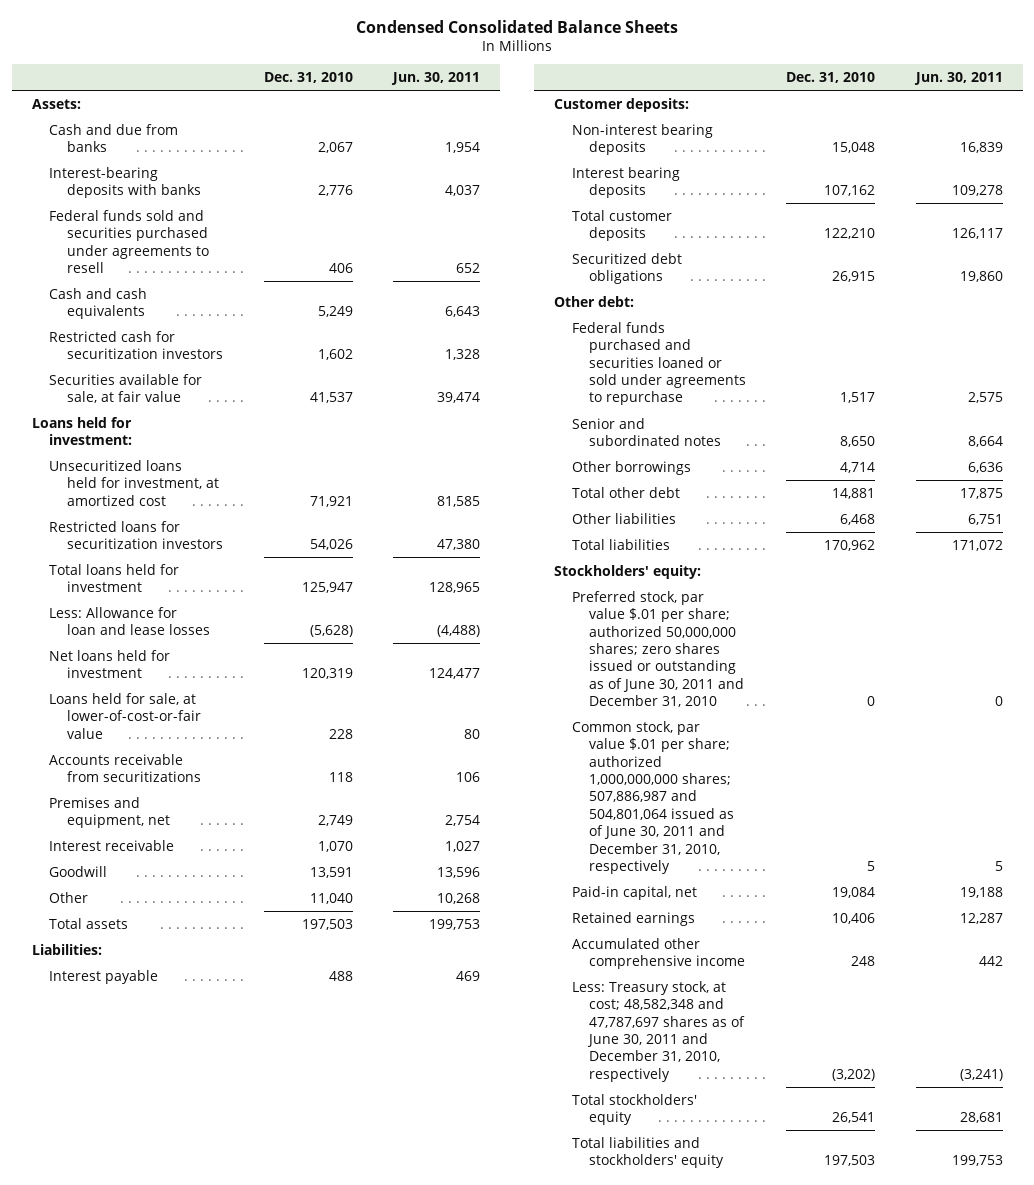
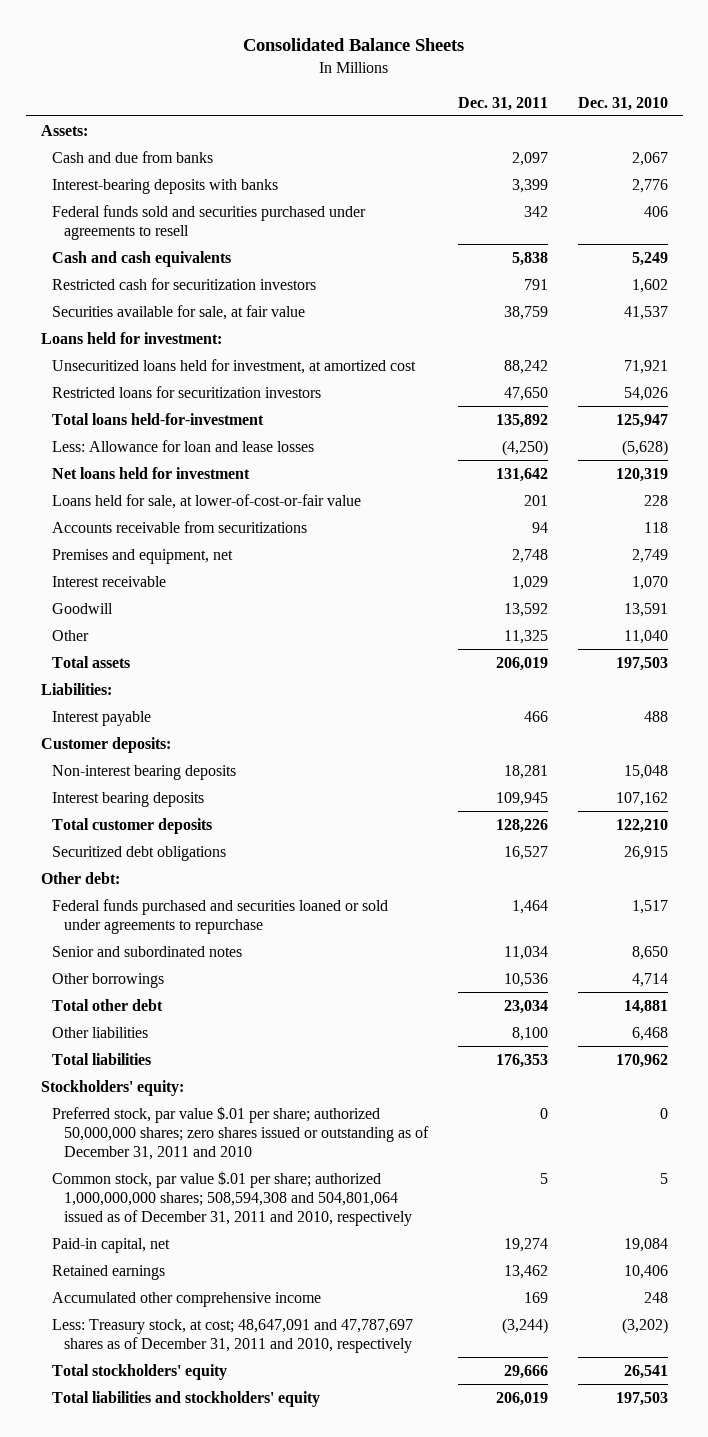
[356,19,679,33] Condensed Consolidated Balance Sheets -> [243,37,465,51] Consolidated Balance Sheets
[391,72,481,86] Jun. 30, 2011 -> none
none -> [457,96,548,111] Dec. 31, 2011
[49,563,180,593] Total loans held for investment -> [52,412,265,425] Total loans held-for-investment
[571,590,745,708] Preferred stock, par value $.01 per share; authorized 50,000,000 shares; zero shares issued or outstanding as of June 30, 2011 and December 31, 2010 -> [52,1105,429,1160] Preferred stock, par value $.01 per share; authorized 50,000,000 shares; zero shares issued or outstanding as of December 31, 2011 and 2010
[571,720,735,875] Common stock, par value $.01 per share; authorized 1,000,000,000 shares; 507,886,987 and 504,801,064 issued as of June 30, 2011 and December 31, 2010, respectively -> [52,1170,412,1226] Common stock, par value $.01 per share; authorized 1,000,000,000 shares; 508,594,308 and 504,801,064 issued as of December 31, 2011 and 2010, respectively
[571,980,746,1082] Less: Treasury stock, at cost; 48,582,348 and 47,787,697 shares as of June 30, 2011 and December 31, 2010, respectively -> [52,1318,414,1353] Less: Treasury stock, at cost; 48,647,091 and 47,787,697 shares as of December 31, 2011 and 2010, respectively

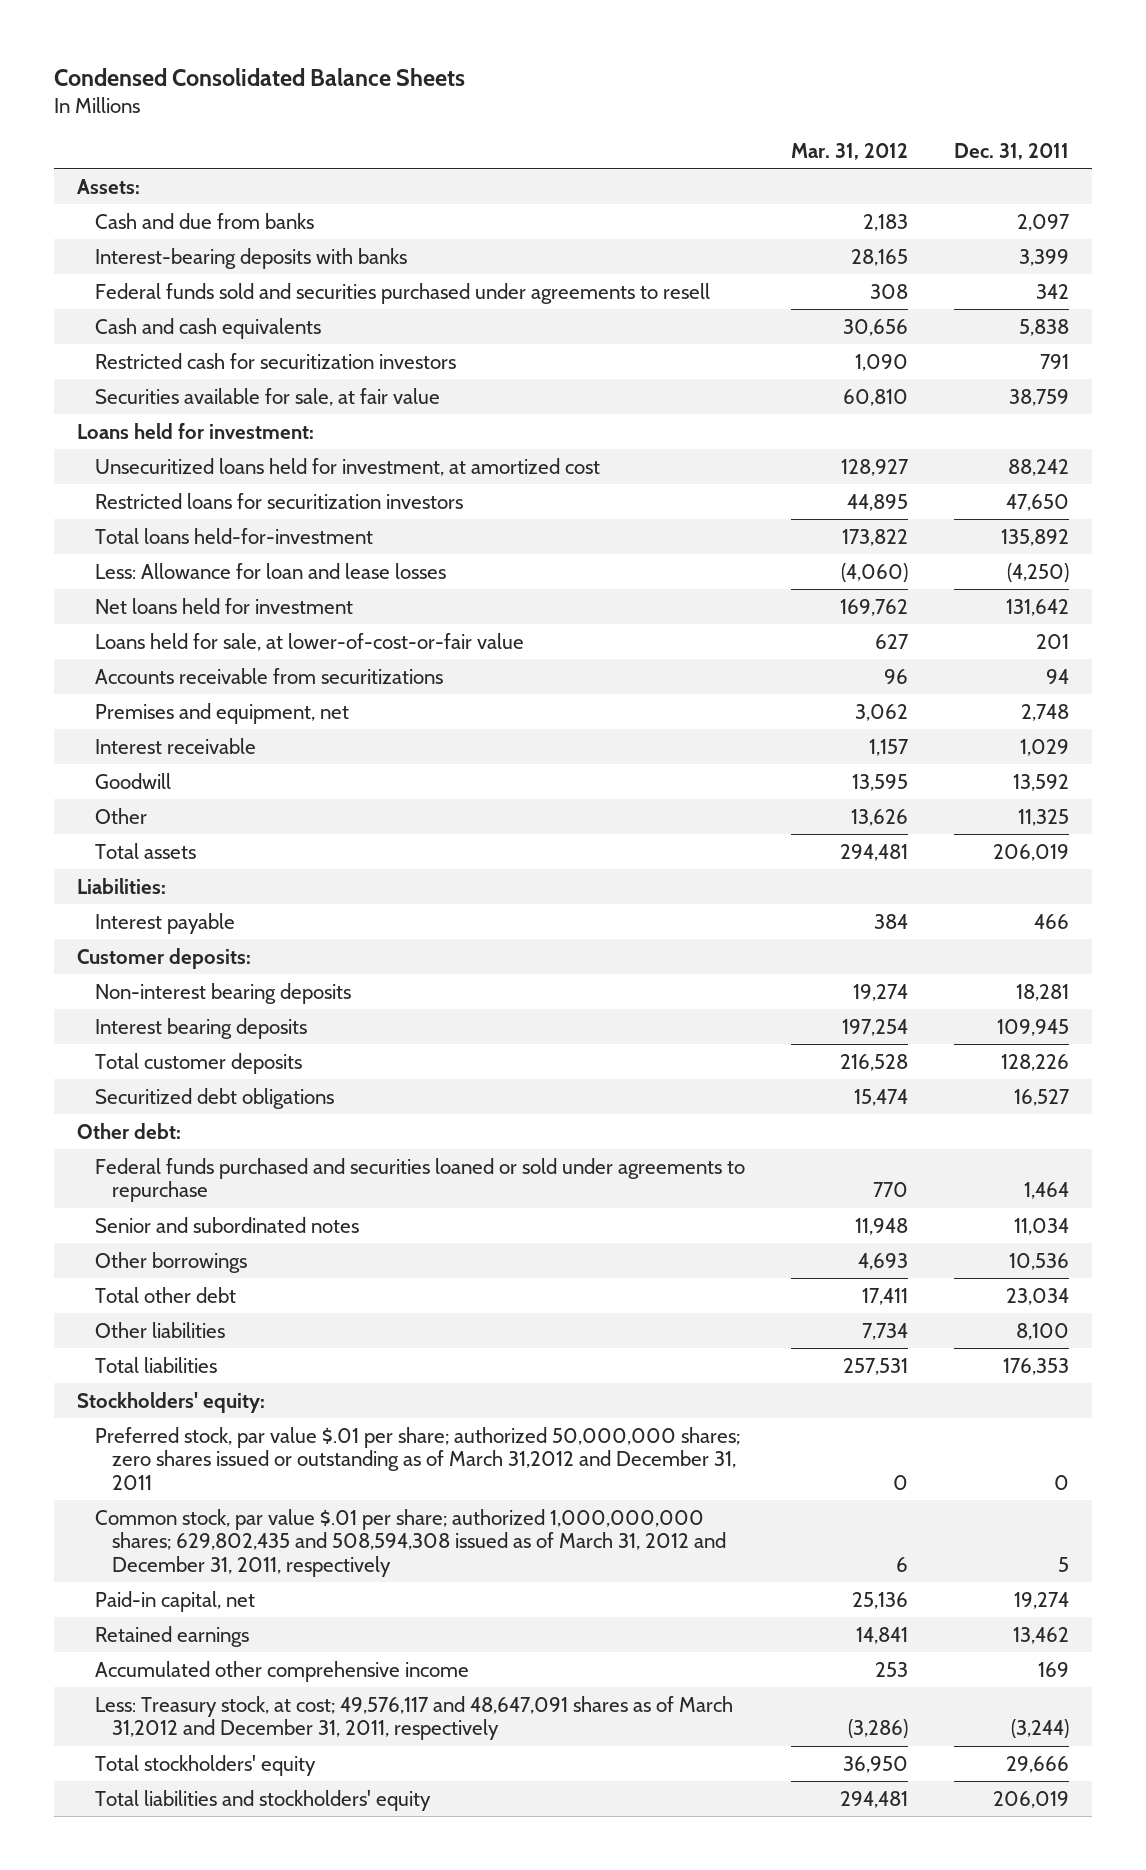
[243,37,465,51] Consolidated Balance Sheets -> [54,67,466,86] Condensed Consolidated Balance Sheets
[577,96,668,111] Dec. 31, 2010 -> none
none -> [790,143,908,161] Mar. 31, 2012
[52,1105,429,1160] Preferred stock, par value $.01 per share; authorized 50,000,000 shares; zero shares issued or outstanding as of December 31, 2011 and 2010 -> [94,1426,740,1490] Preferred stock, par value $.01 per share; authorized 50,000,000 shares; zero shares issued or outstanding as of March 31,2012 and December 31, 2011
[52,1170,412,1226] Common stock, par value $.01 per share; authorized 1,000,000,000 shares; 508,594,308 and 504,801,064 issued as of December 31, 2011 and 2010, respectively -> [94,1508,727,1577] Common stock, par value $.01 per share; authorized 1,000,000,000 shares; 629,802,435 and 508,594,308 issued as of March 31, 2012 and December 31, 2011, respectively
[52,1318,414,1353] Less: Treasury stock, at cost; 48,647,091 and 47,787,697 shares as of December 31, 2011 and 2010, respectively -> [94,1695,733,1741] Less: Treasury stock, at cost; 49,576,117 and 48,647,091 shares as of March 31,2012 and December 31, 2011, respectively

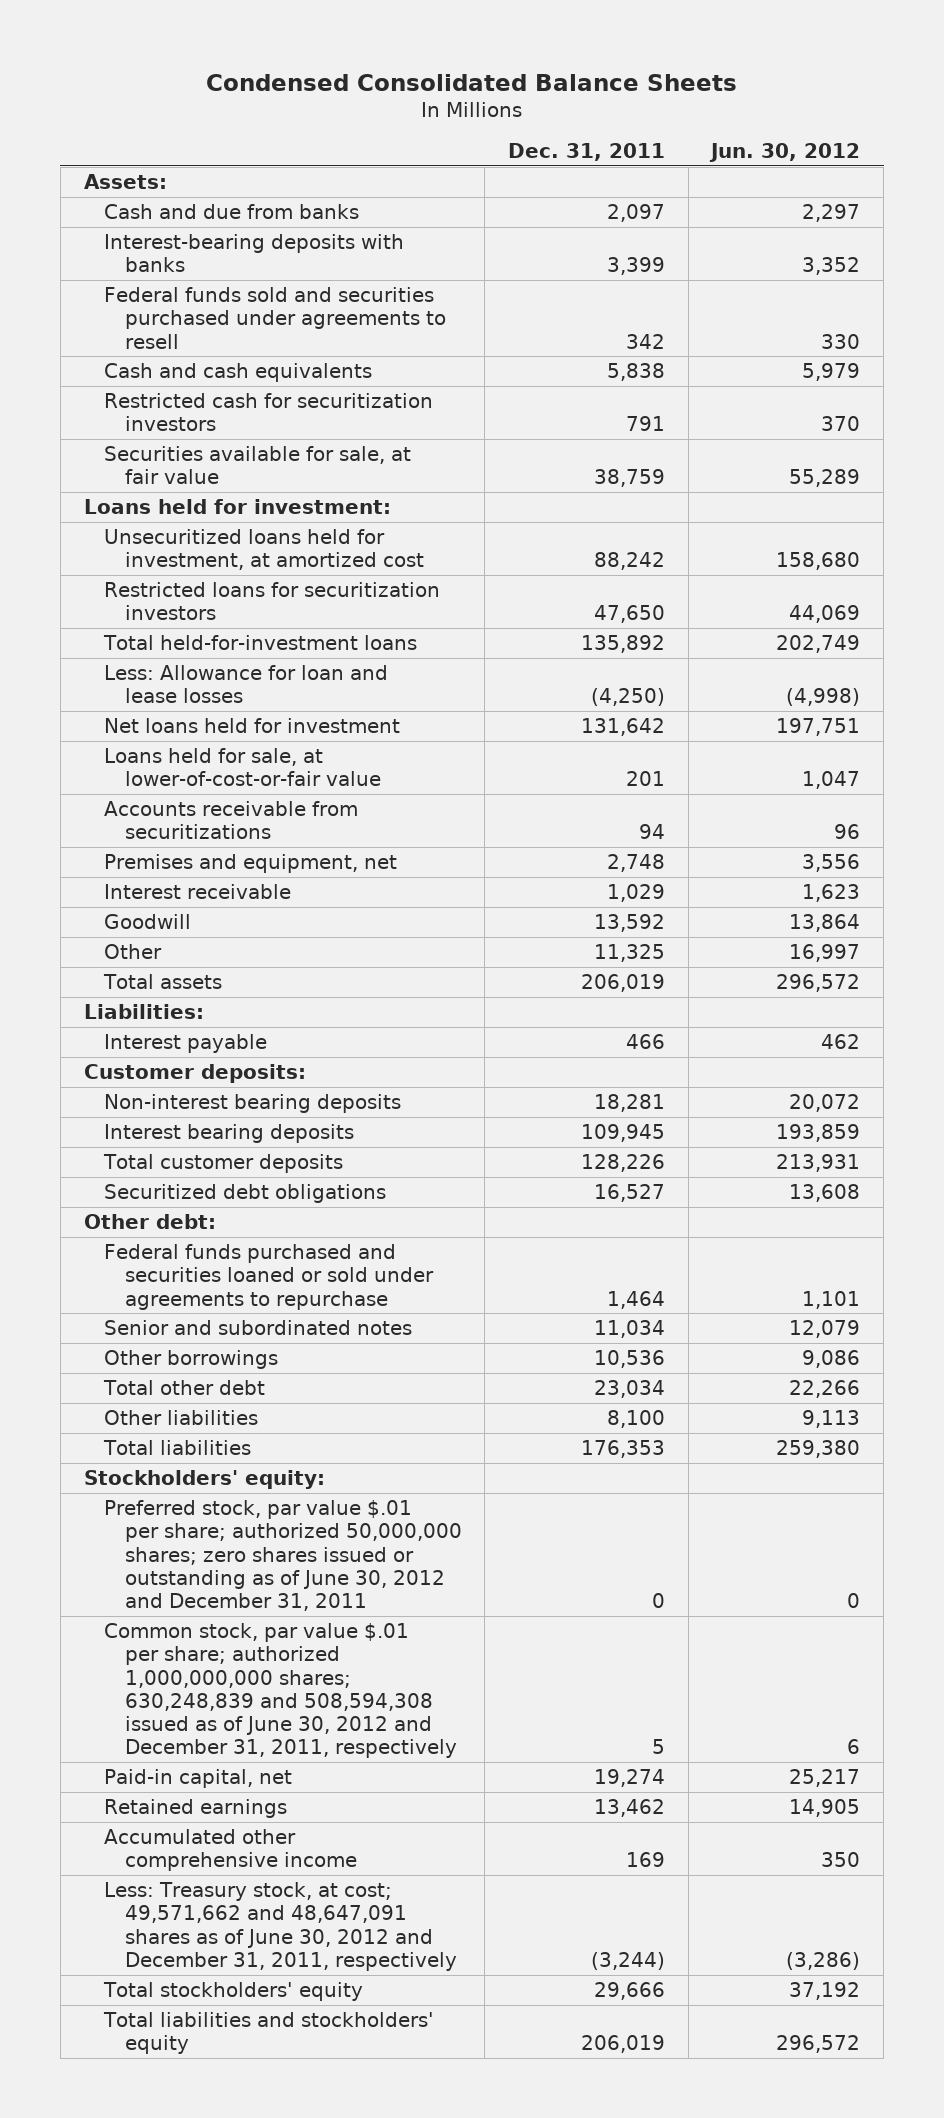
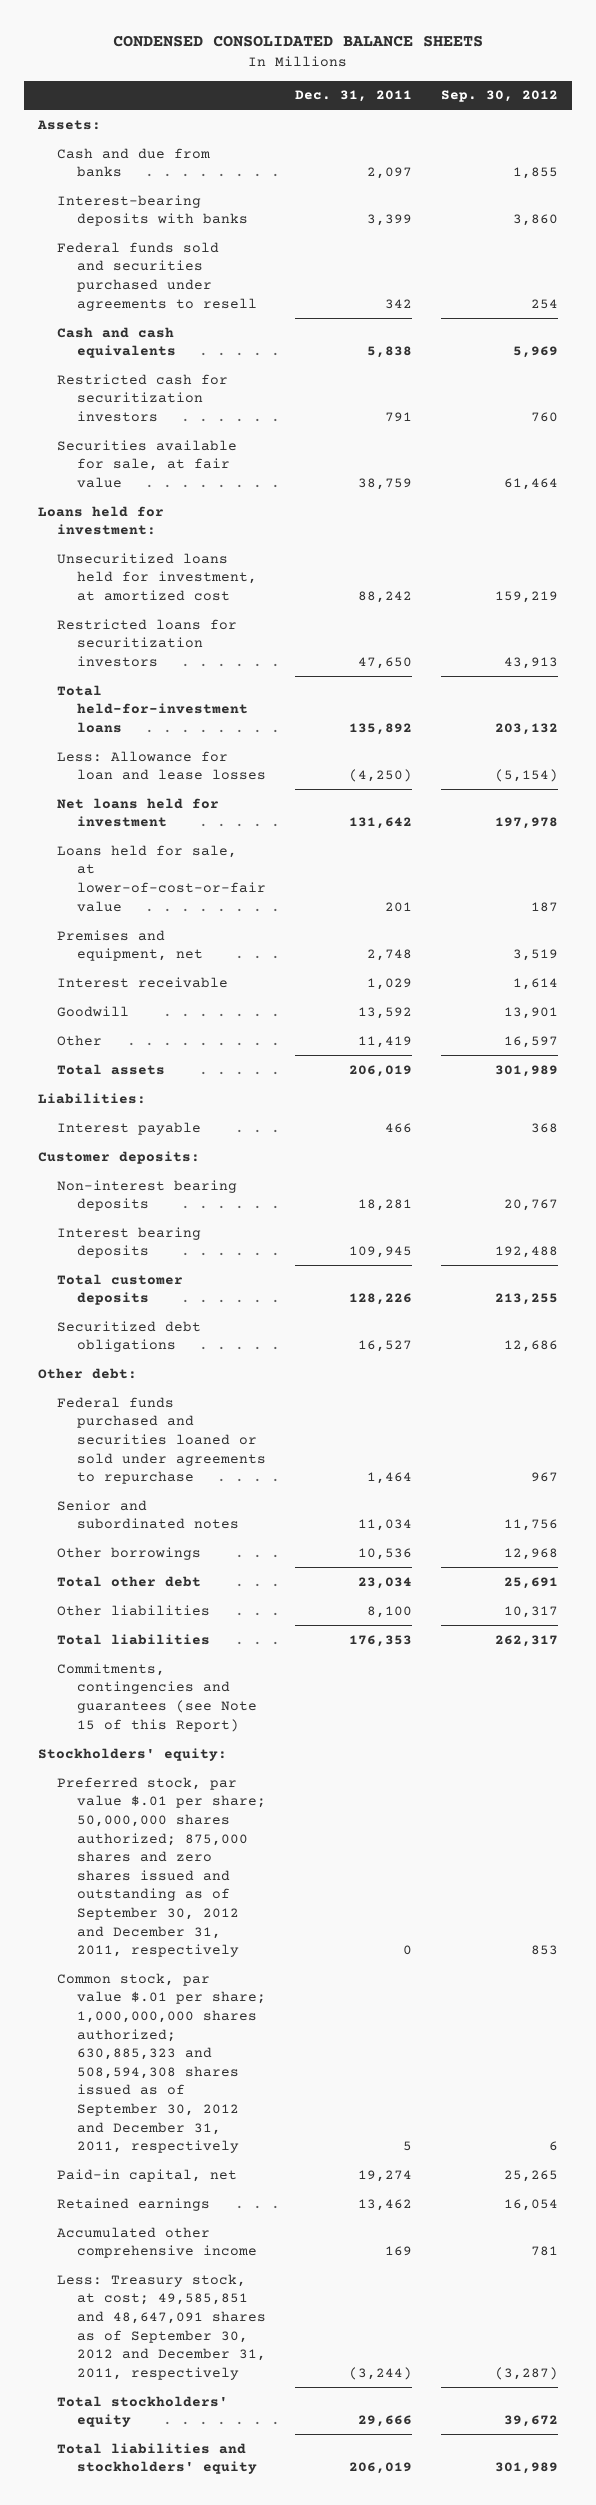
[206,73,738,91] Condensed Consolidated Balance Sheets -> [112,35,483,48] CONDENSED CONSOLIDATED BALANCE SHEETS
[709,143,861,163] Jun. 30, 2012 -> none
none -> [440,90,558,103] Sep. 30, 2012
[104,800,359,840] Accounts receivable from securitizations -> none
[593,943,665,962] 11,325 -> [357,1035,412,1048] 11,419
none -> [57,1662,257,1732] Commitments, contingencies and guarantees (see Note 15 of this Report)
[104,1499,462,1612] Preferred stock, par value $.01 per share; authorized 50,000,000 shares; zero shares issued or outstanding as of June 30, 2012 and December 31, 2011 -> [57,1776,266,1958] Preferred stock, par value $.01 per share; 50,000,000 shares authorized; 875,000 shares and zero shares issued and outstanding as of September 30, 2012 and December 31, 2011, respectively
[104,1622,457,1759] Common stock, par value $.01 per share; authorized 1,000,000,000 shares; 630,248,839 and 508,594,308 issued as of June 30, 2012 and December 31, 2011, respectively -> [57,1972,266,2154] Common stock, par value $.01 per share; 1,000,000,000 shares authorized; 630,885,323 and 508,594,308 shares issued as of September 30, 2012 and December 31, 2011, respectively
[104,1881,457,1971] Less: Treasury stock, at cost; 49,571,662 and 48,647,091 shares as of June 30, 2012 and December 31, 2011, respectively -> [57,2273,266,2380] Less: Treasury stock, at cost; 49,585,851 and 48,647,091 shares as of September 30, 2012 and December 31, 2011, respectively

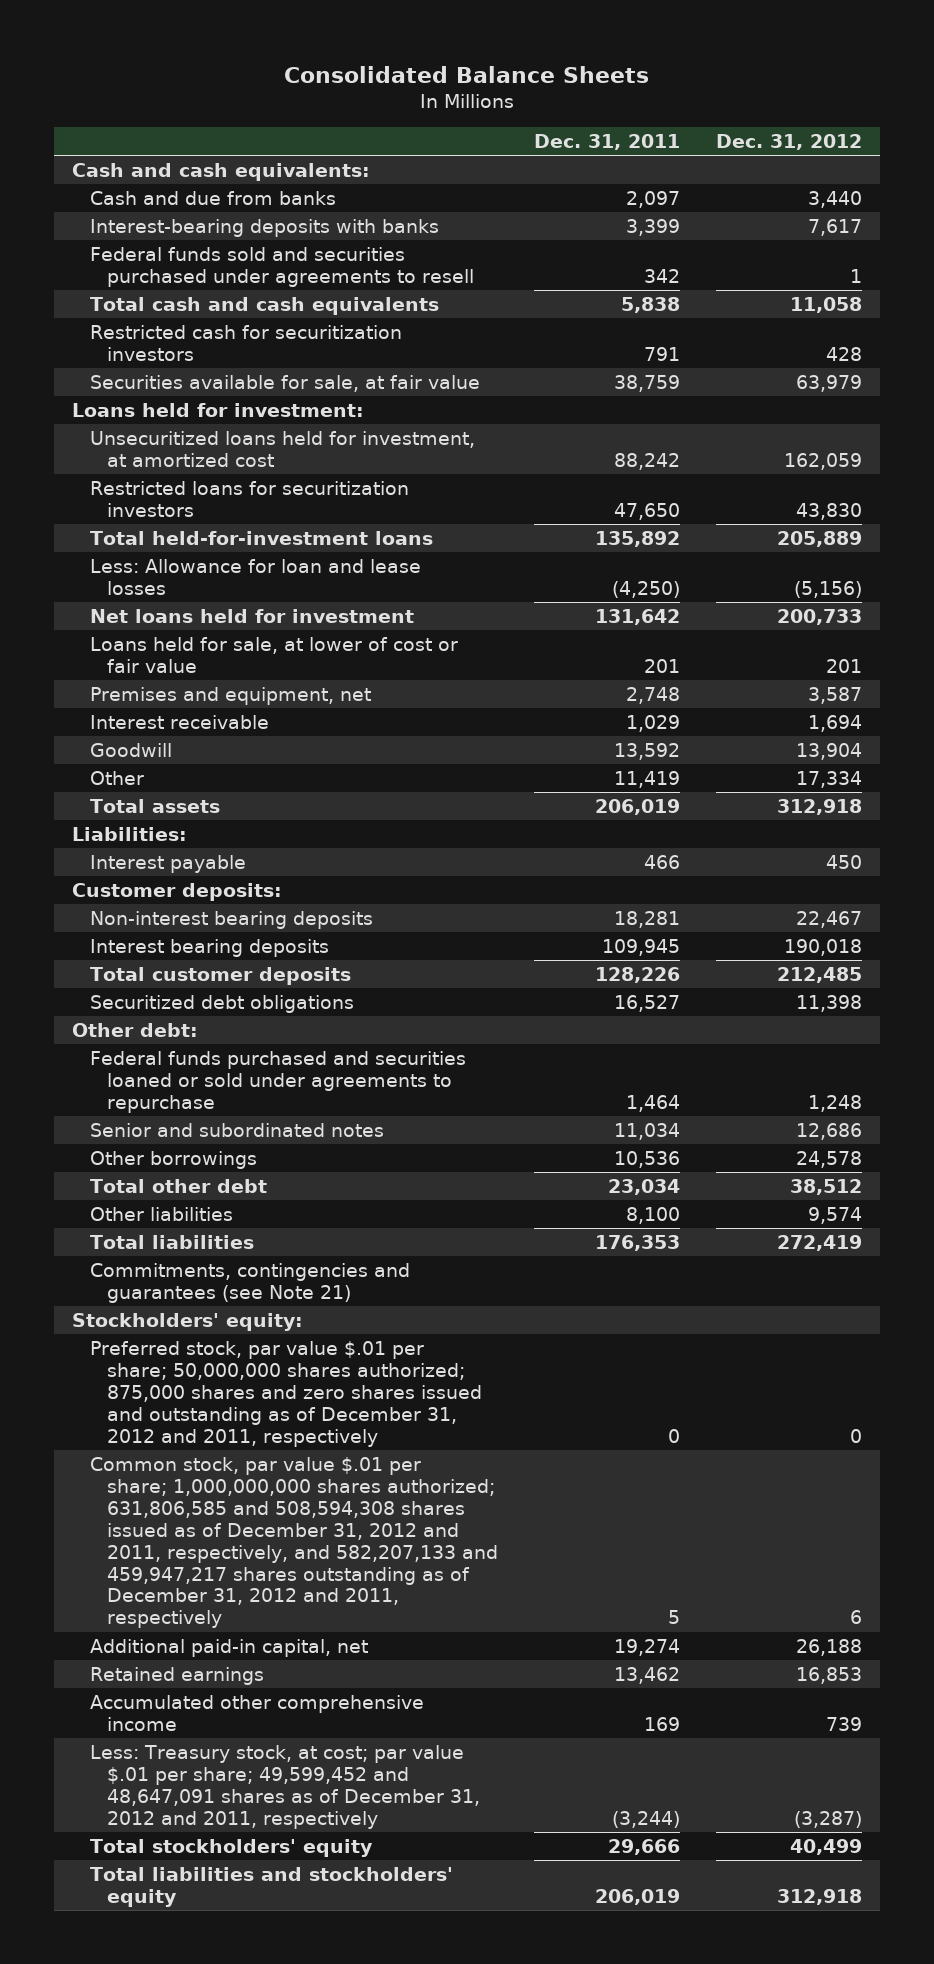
[112,35,483,48] CONDENSED CONSOLIDATED BALANCE SHEETS -> [284,66,650,84] Consolidated Balance Sheets
[440,90,558,103] Sep. 30, 2012 -> none
none -> [715,134,862,151] Dec. 31, 2012
[37,119,102,130] Assets: -> none
none -> [72,162,371,181] Cash and cash equivalents:
[57,326,176,359] Cash and cash equivalents -> [89,296,439,315] Total cash and cash equivalents
[57,844,266,912] Loans held for sale, at lower-of-cost-or-fair value -> [89,636,458,673] Loans held for sale, at lower of cost or fair value
[57,1662,257,1732] Commitments, contingencies and guarantees (see Note 15 of this Report) -> [89,1262,410,1303] Commitments, contingencies and guarantees (see Note 21)
[57,1776,266,1958] Preferred stock, par value $.01 per share; 50,000,000 shares authorized; 875,000 shares and zero shares issued and outstanding as of September 30, 2012 and December 31, 2011, respectively -> [89,1340,482,1447] Preferred stock, par value $.01 per share; 50,000,000 shares authorized; 875,000 shares and zero shares issued and outstanding as of December 31, 2012 and 2011, respectively
[57,1972,266,2154] Common stock, par value $.01 per share; 1,000,000,000 shares authorized; 630,885,323 and 508,594,308 shares issued as of September 30, 2012 and December 31, 2011, respectively -> [89,1456,498,1629] Common stock, par value $.01 per share; 1,000,000,000 shares authorized; 631,806,585 and 508,594,308 shares issued as of December 31, 2012 and 2011, respectively, and 582,207,133 and 459,947,217 shares outstanding as of December 31, 2012 and 2011, respectively
[57,2168,238,2182] Paid-in capital, net -> [89,1638,368,1657] Additional paid-in capital, net
[57,2273,266,2380] Less: Treasury stock, at cost; 49,585,851 and 48,647,091 shares as of September 30, 2012 and December 31, 2011, respectively -> [89,1744,480,1829] Less: Treasury stock, at cost; par value $.01 per share; 49,599,452 and 48,647,091 shares as of December 31, 2012 and 2011, respectively

